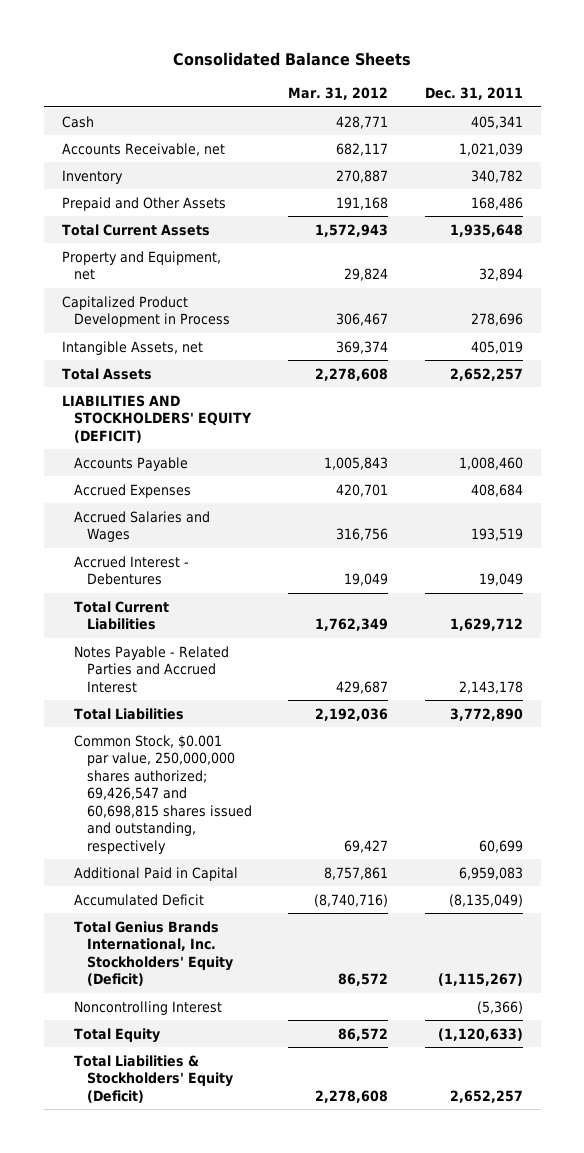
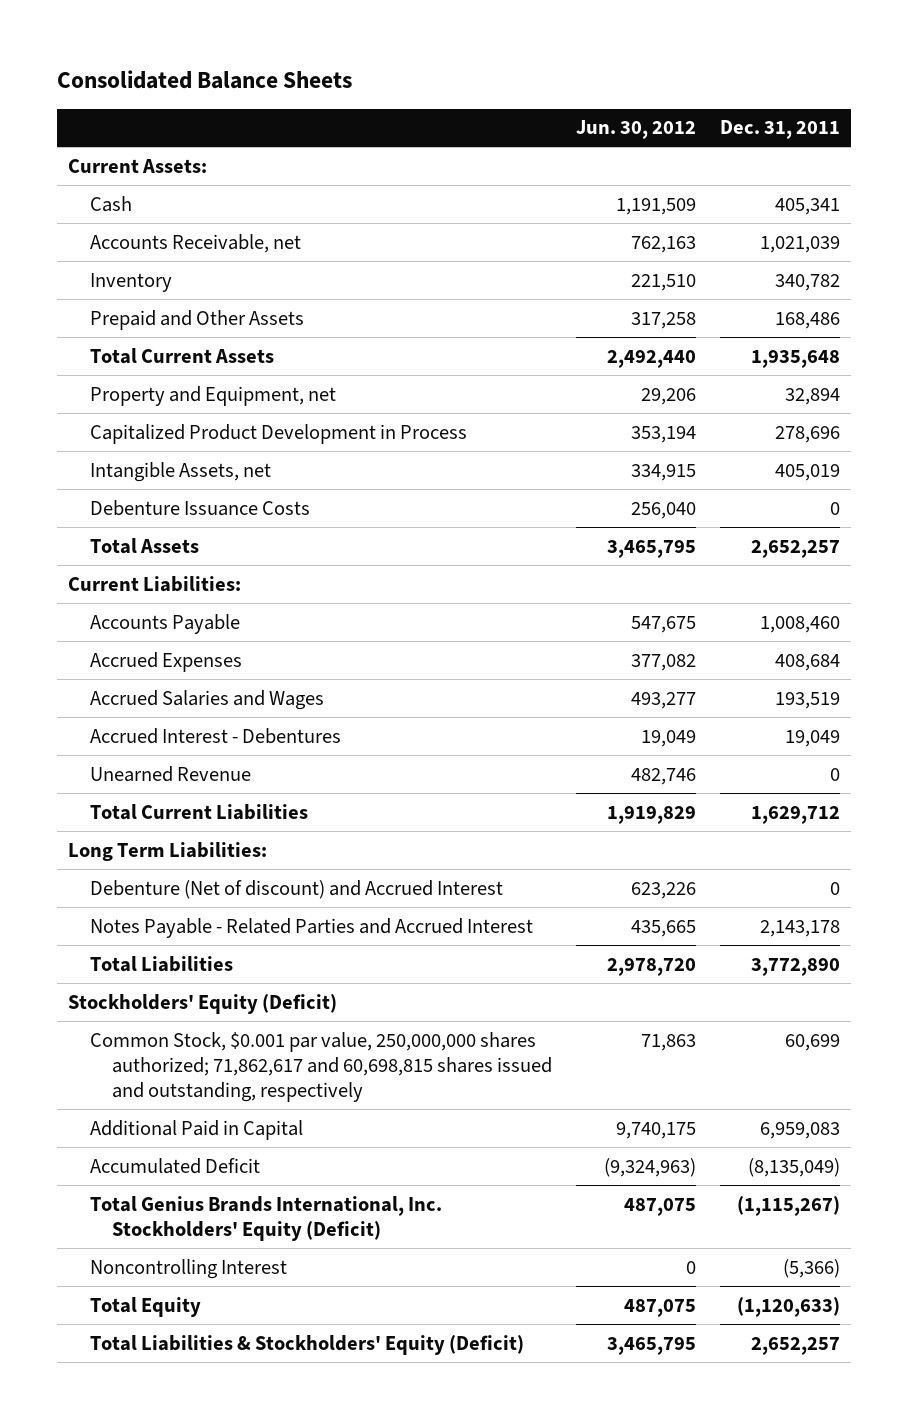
[288,87,389,101] Mar. 31, 2012 -> none
none -> [575,120,696,140] Jun. 30, 2012
none -> [68,158,208,173] Current Assets:
none -> [90,499,311,516] Debenture Issuance Costs
[61,394,253,443] LIABILITIES AND STOCKHOLDERS' EQUITY (DEFICIT) -> none
none -> [68,575,242,592] Current Liabilities:
none -> [90,765,252,782] Unearned Revenue
none -> [68,841,268,861] Long Term Liabilities:
none -> [90,879,504,899] Debenture (Net of discount) and Accrued Interest
none -> [68,993,338,1014] Stockholders' Equity (Deficit)
[74,734,252,854] Common Stock, $0.001 par value, 250,000,000 shares authorized; 69,426,547 and 60,698,815 shares issued and outstanding, respectively -> [90,1031,553,1102] Common Stock, $0.001 par value, 250,000,000 shares authorized; 71,862,617 and 60,698,815 shares issued and outstanding, respectively

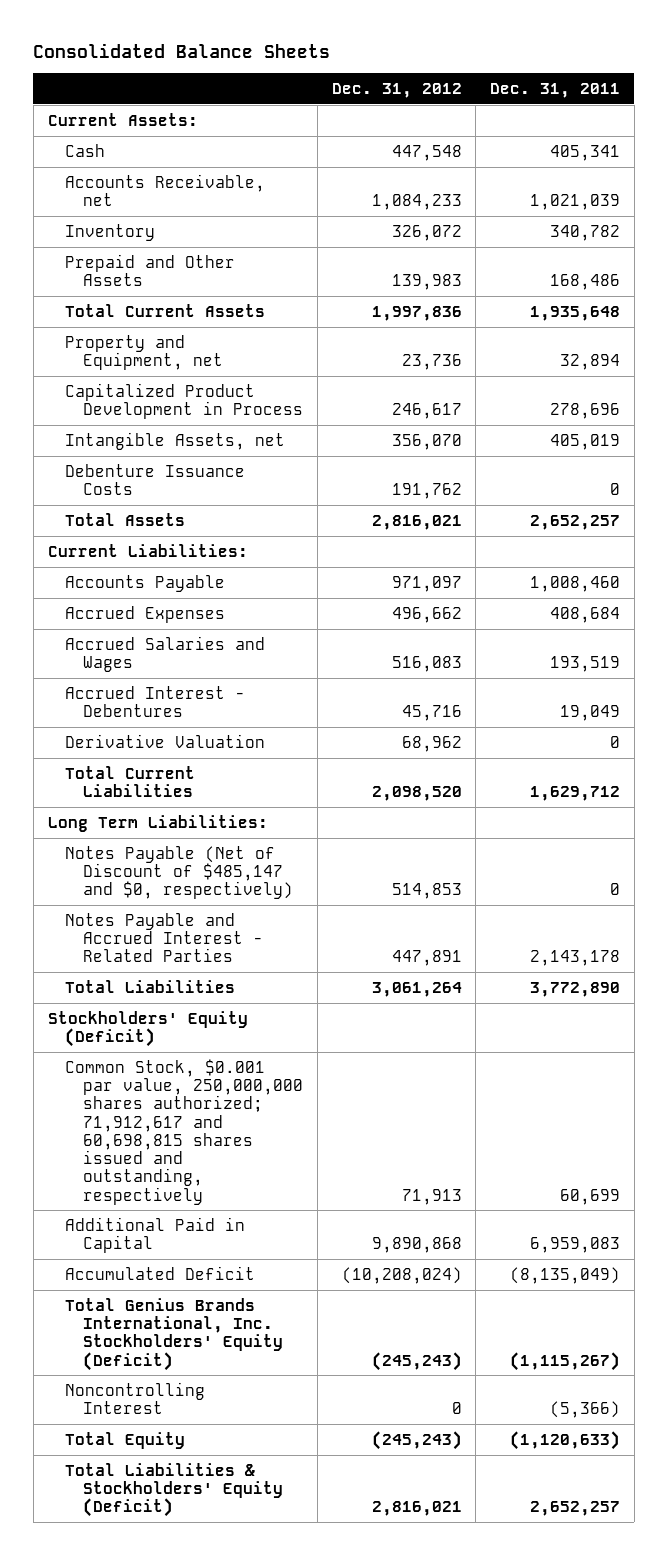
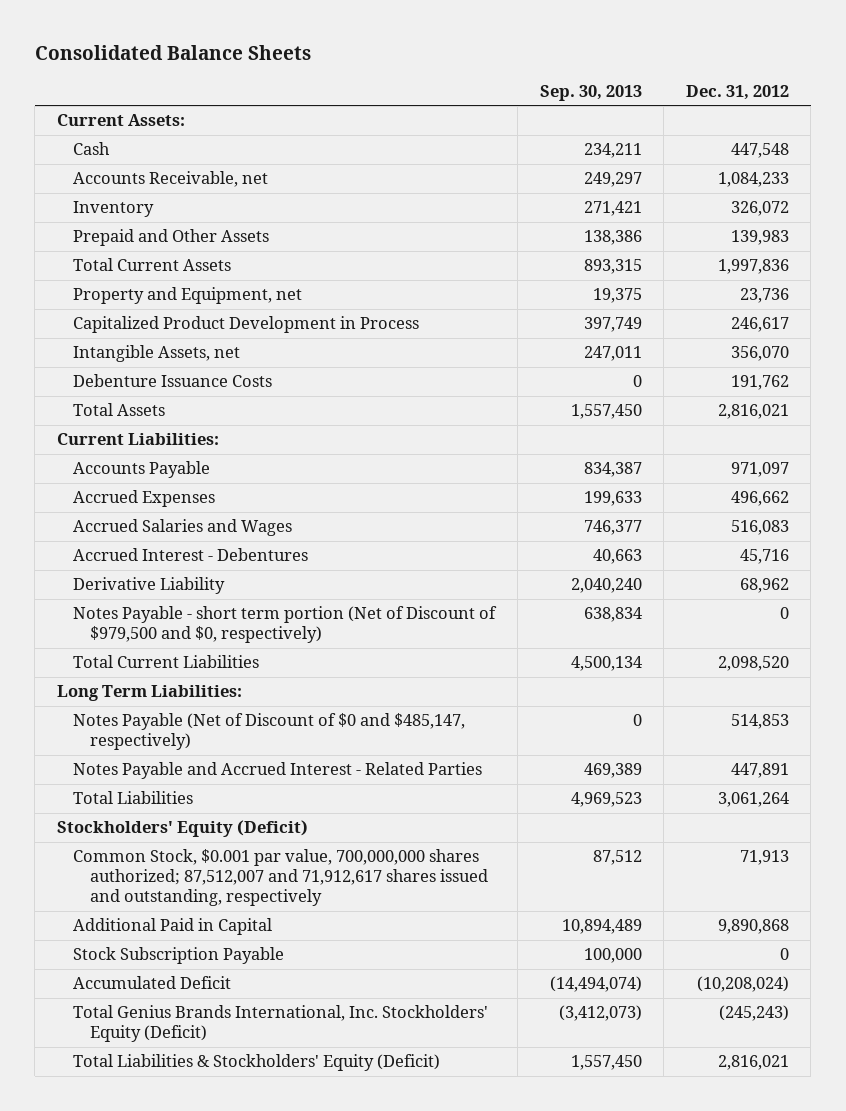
[489,82,620,98] Dec. 31, 2011 -> none
none -> [539,84,642,101] Sep. 30, 2013
[65,733,266,748] Derivative Valuation -> [73,577,226,595] Derivative Liability
none -> [73,606,498,644] Notes Payable - short term portion (Net of Discount of $979,500 and $0, respectively)
[65,845,294,900] Notes Payable (Net of Discount of $485,147 and $0, respectively) -> [73,713,466,751] Notes Payable (Net of Discount of $0 and $485,147, respectively)
[65,1058,304,1205] Common Stock, $0.001 par value, 250,000,000 shares authorized; 71,912,617 and 60,698,815 shares issued and outstanding, respectively -> [73,849,488,907] Common Stock, $0.001 par value, 700,000,000 shares authorized; 87,512,007 and 71,912,617 shares issued and outstanding, respectively
none -> [73,947,285,965] Stock Subscription Payable
[65,1381,206,1415] Noncontrolling Interest -> none
[65,1431,186,1449] Total Equity -> none

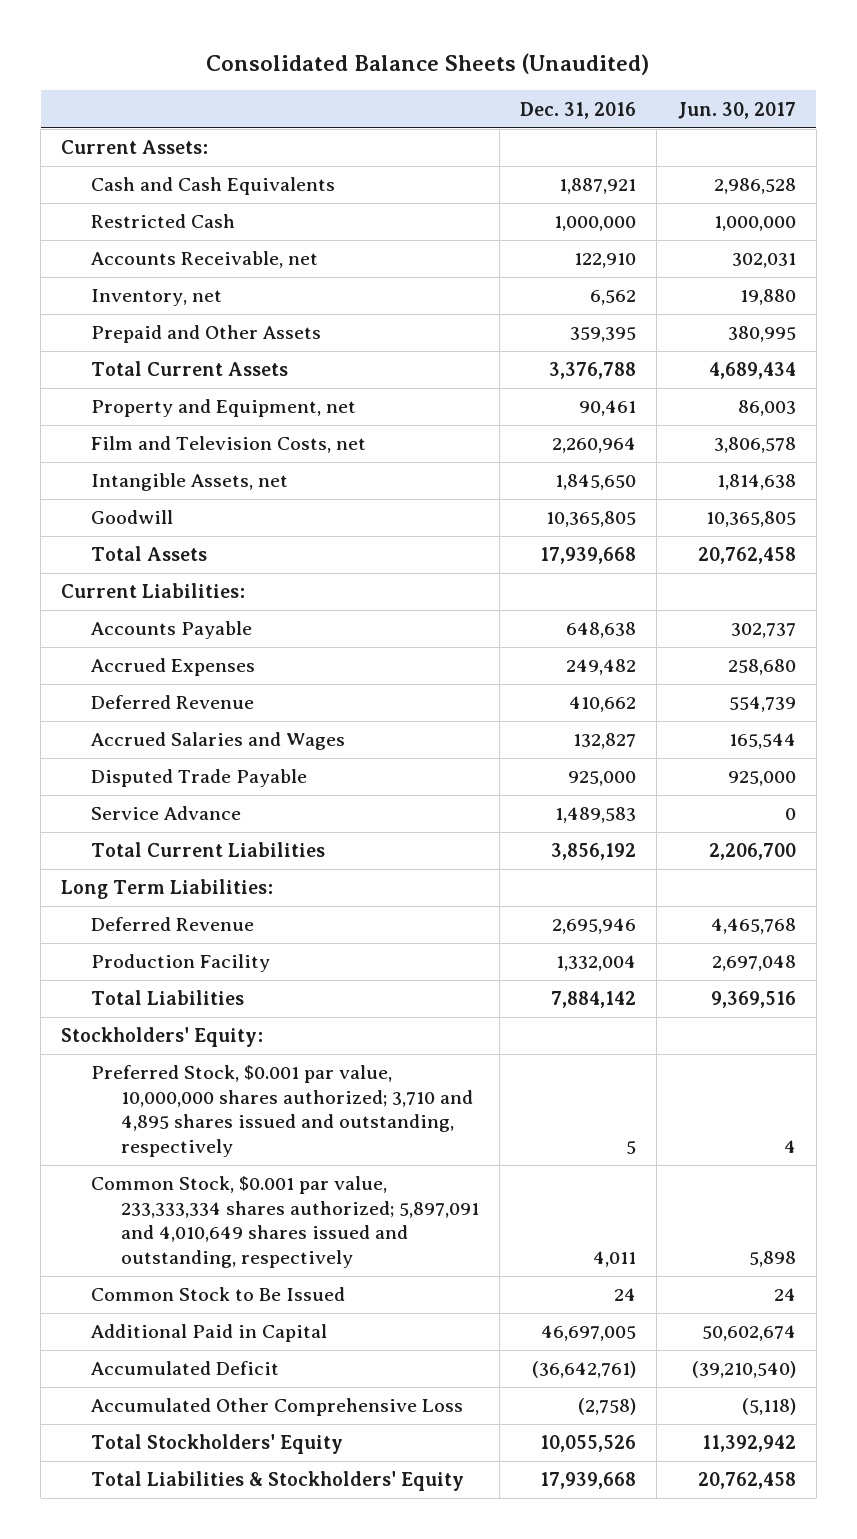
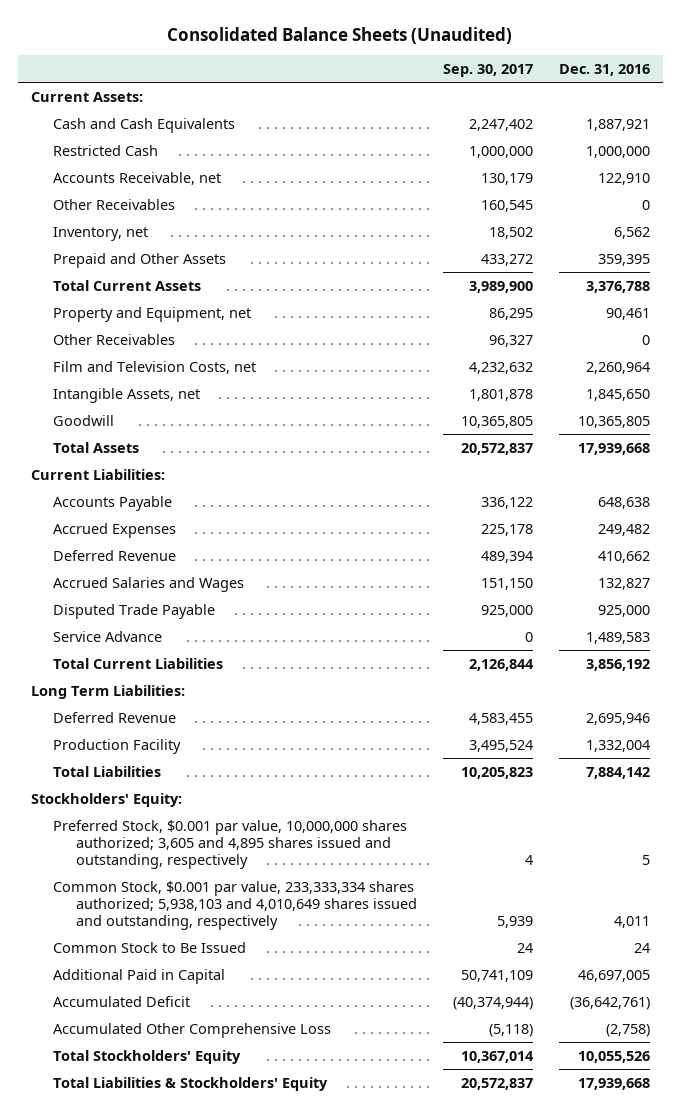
[677,101,796,119] Jun. 30, 2017 -> none
none -> [443,64,534,78] Sep. 30, 2017
none -> [53,198,176,210] Other Receivables
none -> [53,333,176,345] Other Receivables
[91,1065,473,1157] Preferred Stock, $0.001 par value, 10,000,000 shares authorized; 3,710 and 4,895 shares issued and outstanding, respectively -> [53,819,408,870] Preferred Stock, $0.001 par value, 10,000,000 shares authorized; 3,605 and 4,895 shares issued and outstanding, respectively
[91,1176,479,1268] Common Stock, $0.001 par value, 233,333,334 shares authorized; 5,897,091 and 4,010,649 shares issued and outstanding, respectively -> [53,880,418,931] Common Stock, $0.001 par value, 233,333,334 shares authorized; 5,938,103 and 4,010,649 shares issued and outstanding, respectively

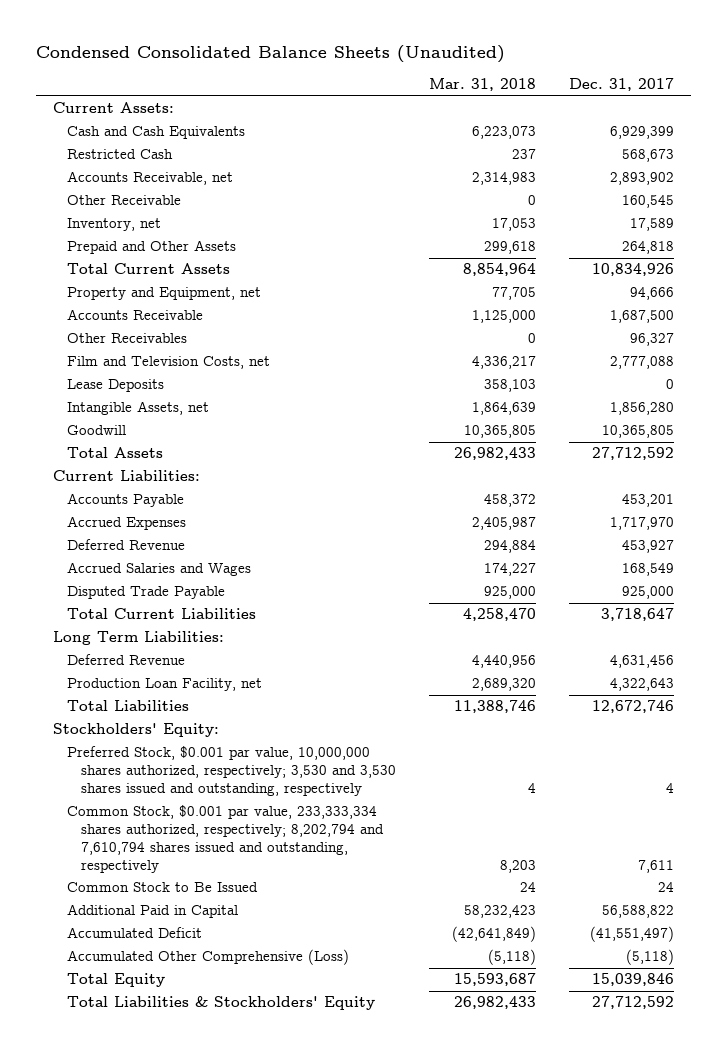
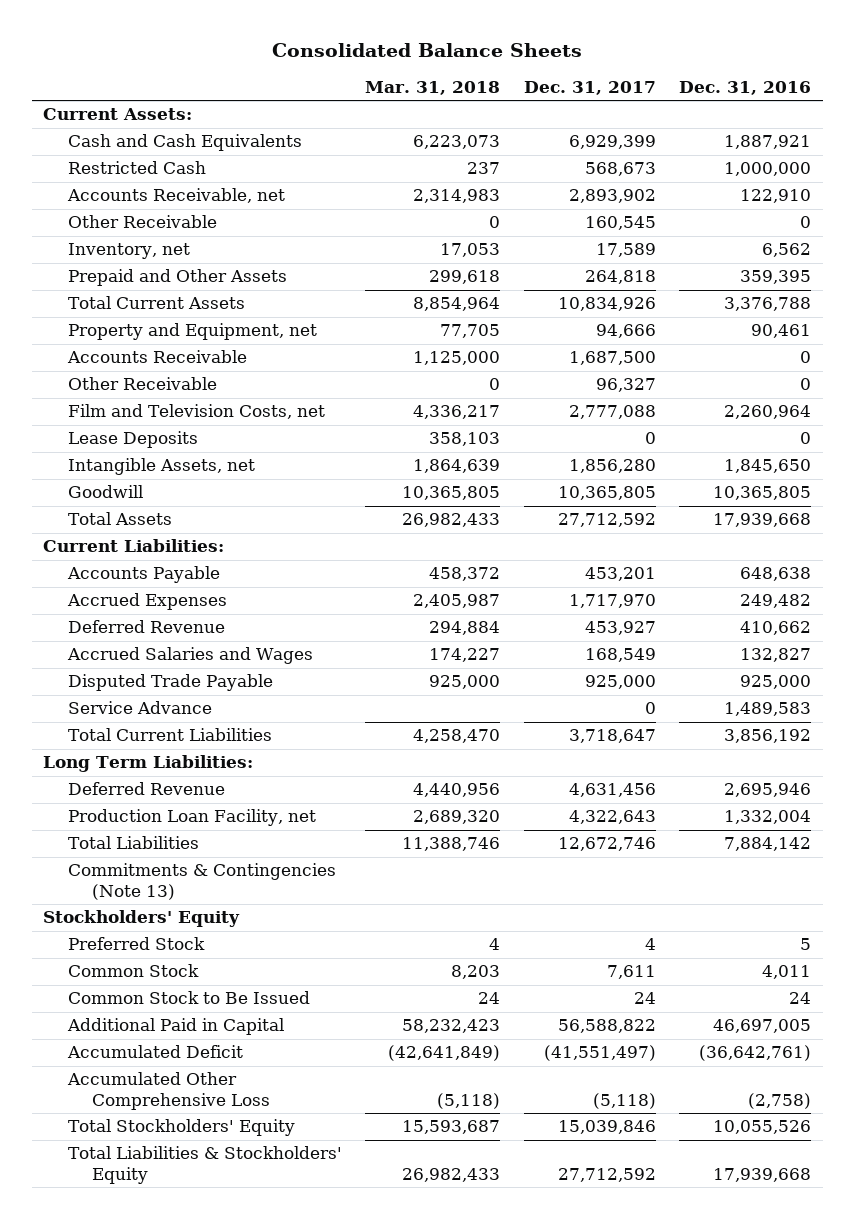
[36,45,506,64] Condensed Consolidated Balance Sheets (Unaudited) -> [272,43,583,58] Consolidated Balance Sheets
none -> [679,80,812,95] Dec. 31, 2016
[66,333,187,344] Other Receivables -> [67,377,217,391] Other Receivable
none -> [67,701,212,715] Service Advance
none -> [67,863,336,900] Commitments & Contingencies (Note 13)
[52,723,219,738] Stockholders' Equity: -> [43,910,241,928] Stockholders' Equity
[66,746,397,797] Preferred Stock, $0.001 par value, 10,000,000 shares authorized, respectively; 3,530 and 3,530 shares issued and outstanding, respectively -> [67,937,205,951] Preferred Stock
[66,805,385,873] Common Stock, $0.001 par value, 233,333,334 shares authorized, respectively; 8,202,794 and 7,610,794 shares issued and outstanding, respectively -> [67,964,199,978] Common Stock
[66,949,349,966] Accumulated Other Comprehensive (Loss) -> [66,1072,271,1110] Accumulated Other Comprehensive Loss
[66,973,165,988] Total Equity -> [67,1119,295,1137] Total Stockholders' Equity

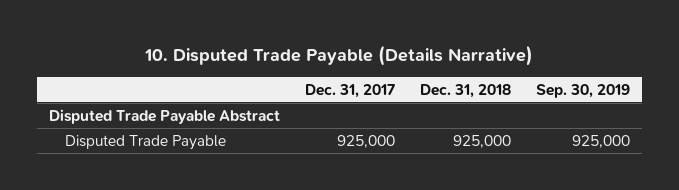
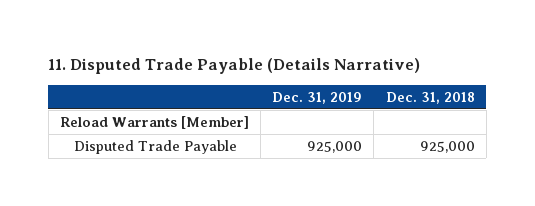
[144,45,534,67] 10. Disputed Trade Payable (Details Narrative) -> [48,58,421,75] 11. Disputed Trade Payable (Details Narrative)
[305,83,396,98] Dec. 31, 2017 -> none
[535,83,630,98] Sep. 30, 2019 -> none
none -> [272,91,363,104] Dec. 31, 2019
[49,108,281,124] Disputed Trade Payable Abstract -> [59,115,249,129] Reload Warrants [Member]

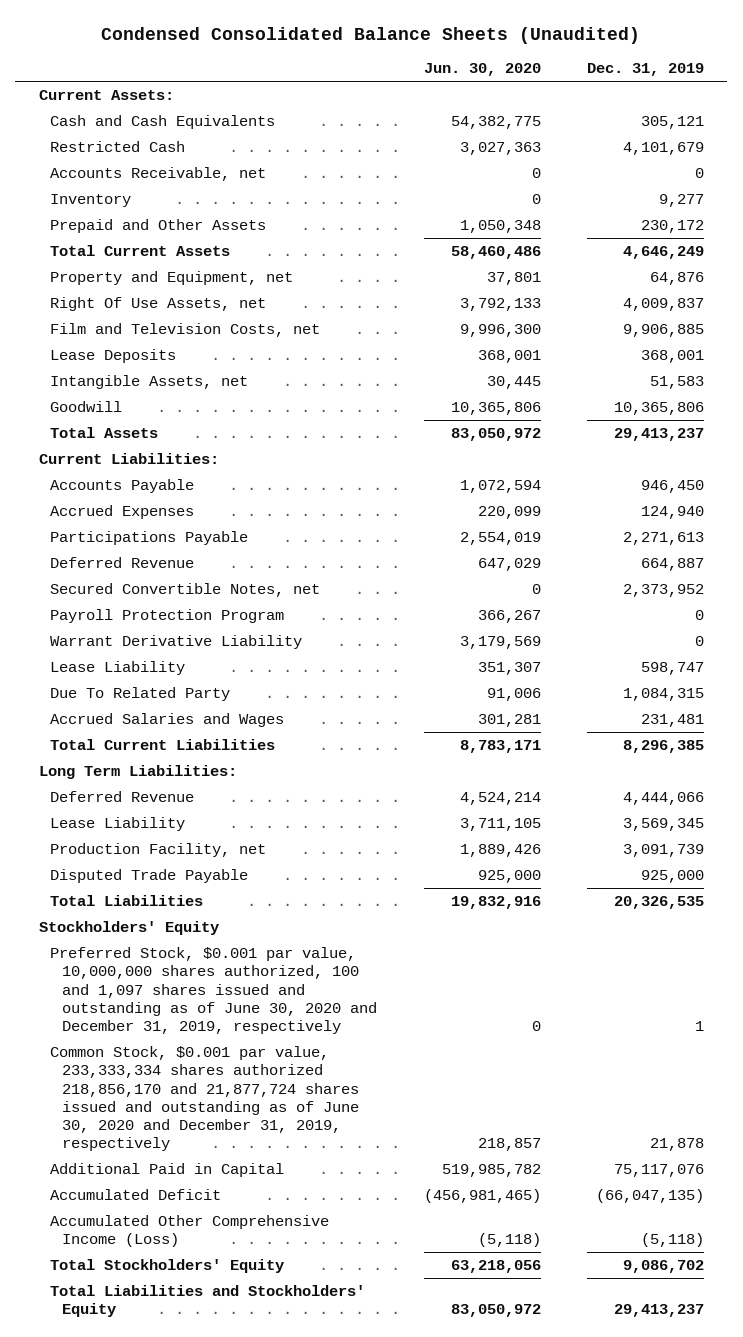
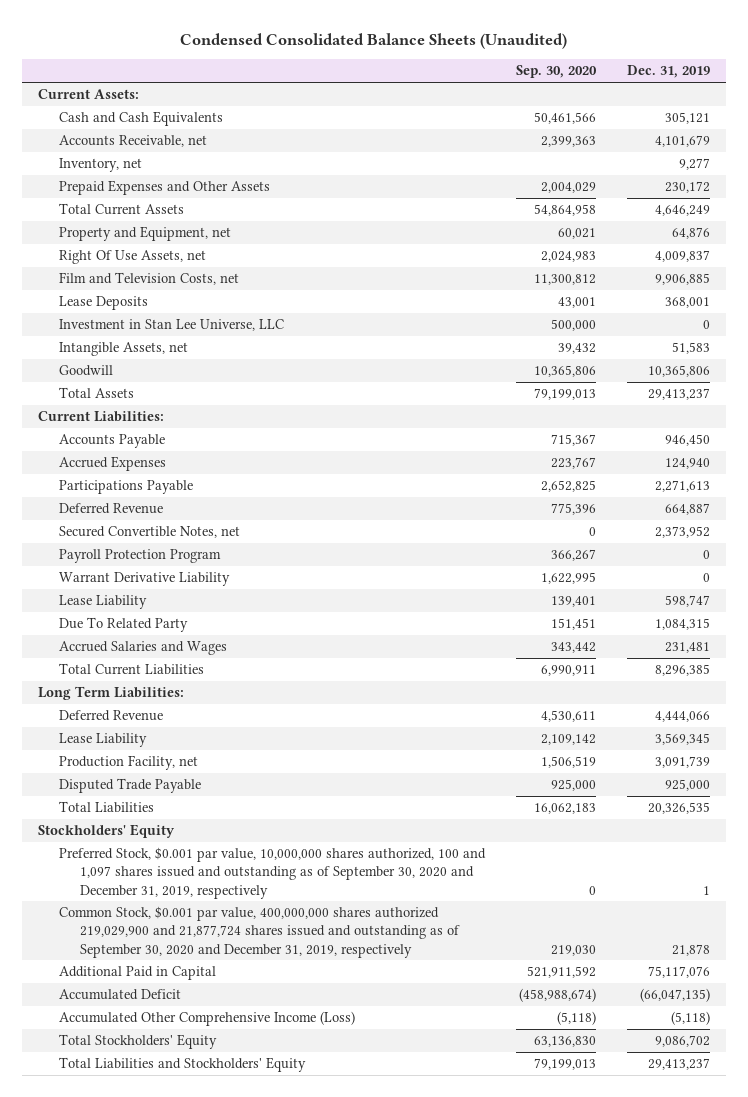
[423,63,541,77] Jun. 30, 2020 -> none
none -> [516,65,598,79] Sep. 30, 2020
[50,141,186,153] Restricted Cash -> none
[695,168,705,179] 0 -> [655,135,711,148] 4,101,679
[50,194,132,208] Inventory -> [58,158,142,173] Inventory, net
[50,219,267,234] Prepaid and Other Assets -> [58,180,270,196] Prepaid Expenses and Other Assets
none -> [58,319,284,332] Investment in Stan Lee Universe, LLC
[50,947,377,1034] Preferred Stock, $0.001 par value, 10,000,000 shares authorized, 100 and 1,097 shares issued and outstanding as of June 30, 2020 and December 31, 2019, respectively -> [58,847,486,899] Preferred Stock, $0.001 par value, 10,000,000 shares authorized, 100 and 1,097 shares issued and outstanding as of September 30, 2020 and December 31, 2019, respectively
[50,1046,359,1152] Common Stock, $0.001 par value, 233,333,334 shares authorized 218,856,170 and 21,877,724 shares issued and outstanding as of June 30, 2020 and December 31, 2019, respectively -> [58,906,461,958] Common Stock, $0.001 par value, 400,000,000 shares authorized 219,029,900 and 21,877,724 shares issued and outstanding as of September 30, 2020 and December 31, 2019, respectively

